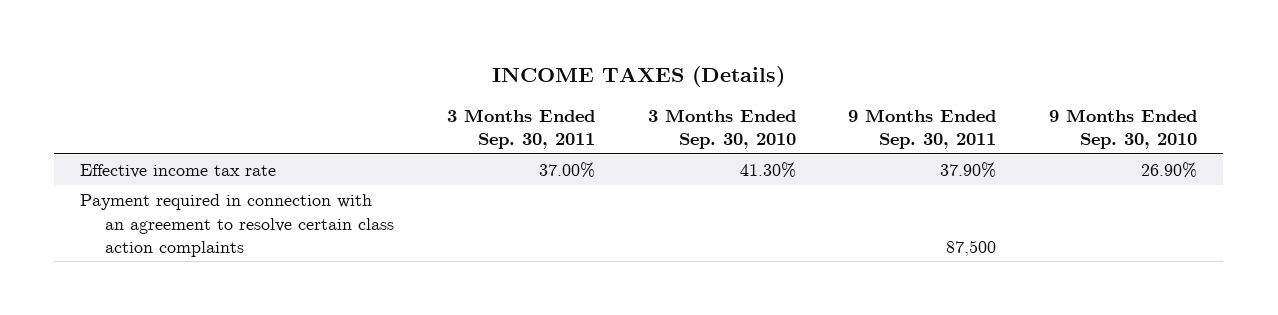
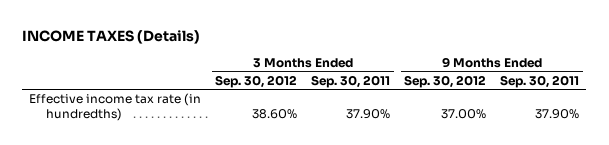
[647,108,796,150] 3 Months Ended Sep. 30, 2010 -> none
[1049,108,1198,150] 9 Months Ended Sep. 30, 2010 -> none
none -> [215,74,298,88] Sep. 30, 2012
none -> [404,74,487,88] Sep. 30, 2012
[80,194,395,257] Payment required in connection with an agreement to resolve certain class action complaints -> none
[80,164,277,179] Effective income tax rate -> [29,93,202,122] Effective income tax rate (in hundredths)
[538,162,595,179] 37.00% -> [346,109,391,120] 37.90%

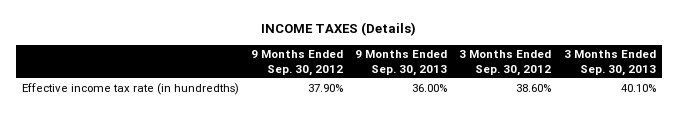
[311,74,391,88] Sep. 30, 2011 -> none
[500,74,580,88] Sep. 30, 2011 -> none
none -> [355,50,448,76] 9 Months Ended Sep. 30, 2013
none -> [563,50,656,76] 3 Months Ended Sep. 30, 2013
[441,109,487,120] 37.00% -> [307,84,343,93] 37.90%

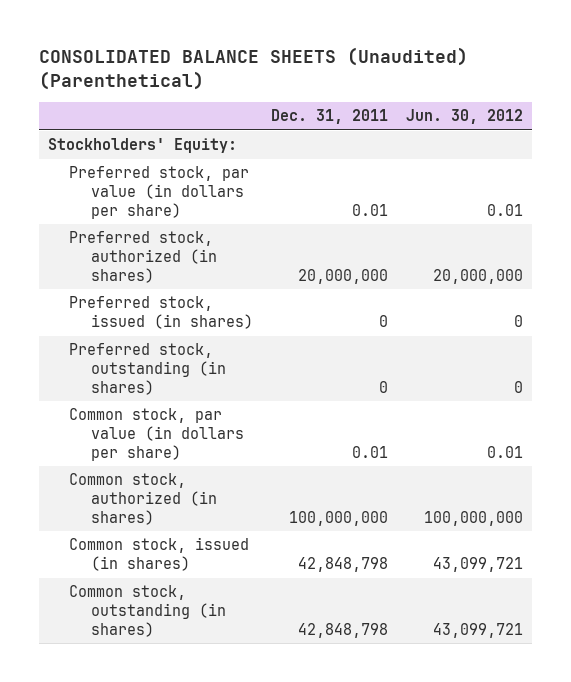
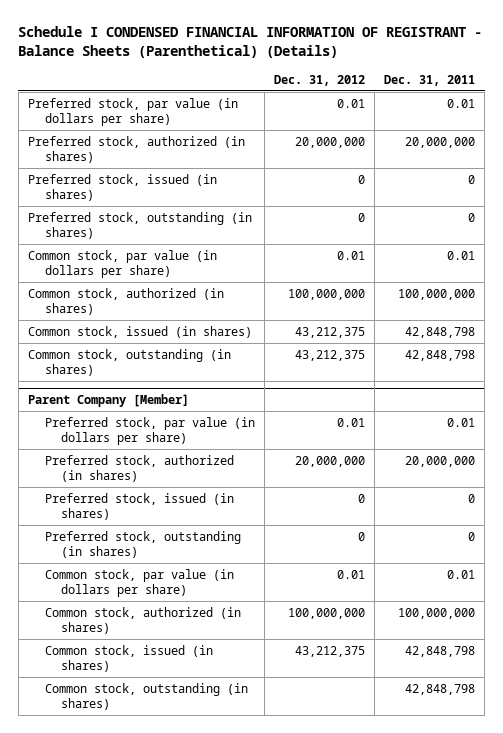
[39,47,469,90] CONSOLIDATED BALANCE SHEETS (Unaudited) (Parenthetical) -> [18,26,483,58] Schedule I CONDENSED FINANCIAL INFORMATION OF REGISTRANT - Balance Sheets (Parenthetical) (Details)
[405,109,523,125] Jun. 30, 2012 -> none
none -> [273,74,365,86] Dec. 31, 2012
[48,138,238,154] Stockholders' Equity: -> none
none -> [28,394,190,408] Parent Company [Member]
none -> [44,416,255,445] Preferred stock, par value (in dollars per share)
none -> [44,454,234,482] Preferred stock, authorized (in shares)
none -> [44,492,234,520] Preferred stock, issued (in shares)
none -> [44,530,241,558] Preferred stock, outstanding (in shares)
none -> [44,568,234,597] Common stock, par value (in dollars per share)
none -> [44,606,241,634] Common stock, authorized (in shares)
none -> [44,644,213,672] Common stock, issued (in shares)
none -> [44,682,248,710] Common stock, outstanding (in shares)

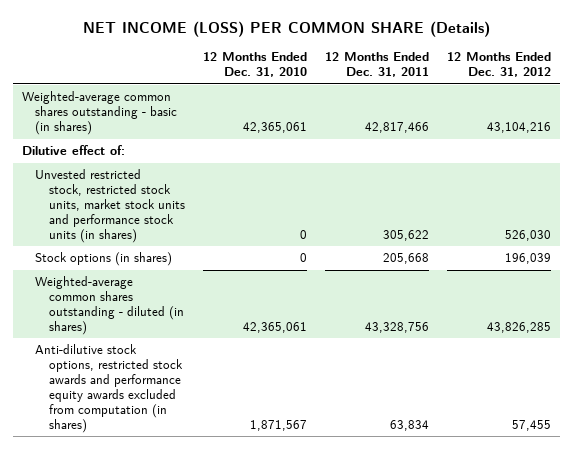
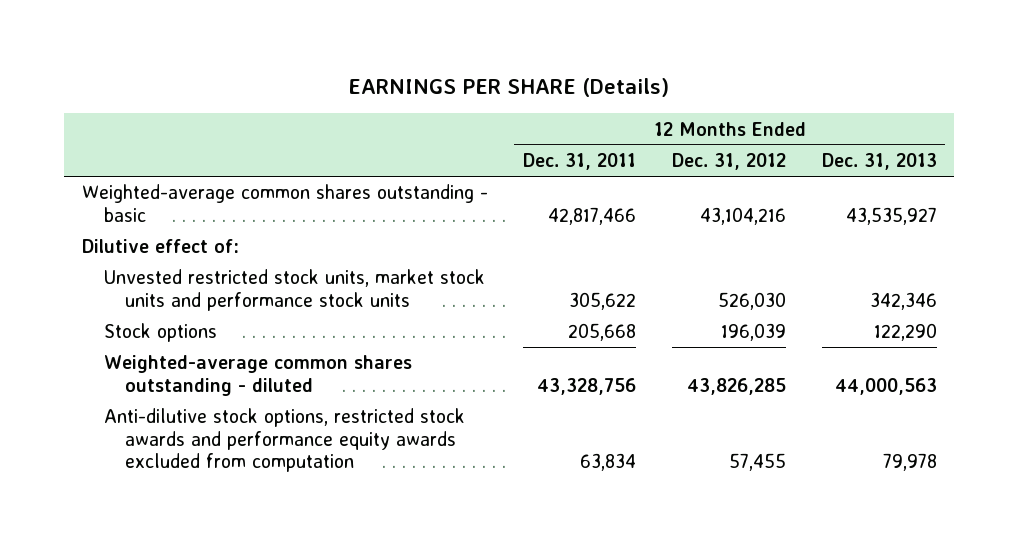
[82,20,490,37] NET INCOME (LOSS) PER COMMON SHARE (Details) -> [348,77,670,97] EARNINGS PER SHARE (Details)
[202,52,307,78] 12 Months Ended Dec. 31, 2010 -> none
none -> [821,152,937,170] Dec. 31, 2013
[22,91,178,136] Weighted-average common shares outstanding - basic (in shares) -> [81,184,488,222] Weighted-average common shares outstanding - basic
[35,169,185,243] Unvested restricted stock, restricted stock units, market stock units and performance stock units (in shares) -> [103,269,485,311] Unvested restricted stock units, market stock units and performance stock units
[35,252,173,267] Stock options (in shares) -> [103,323,217,343] Stock options
[35,276,184,335] Weighted-average common shares outstanding - diluted (in shares) -> [103,355,412,396] Weighted-average common shares outstanding - diluted
[35,344,183,433] Anti-dilutive stock options, restricted stock awards and performance equity awards excluded from computation (in shares) -> [103,408,465,473] Anti-dilutive stock options, restricted stock awards and performance equity awards excluded from computation

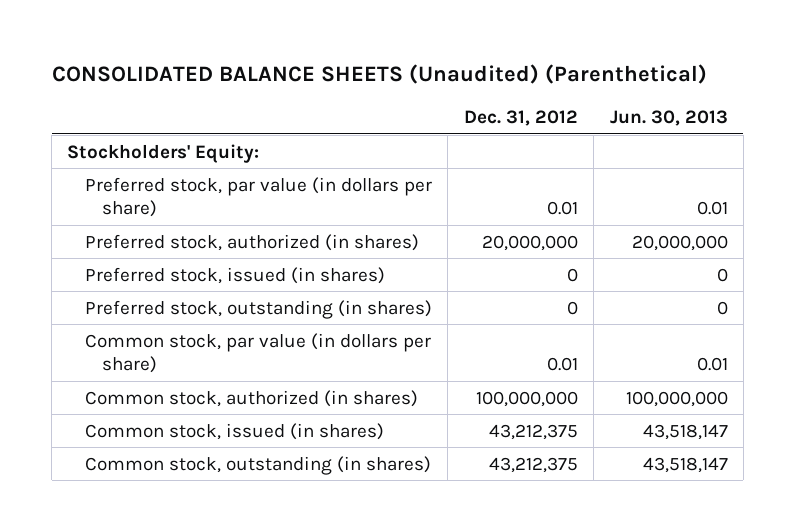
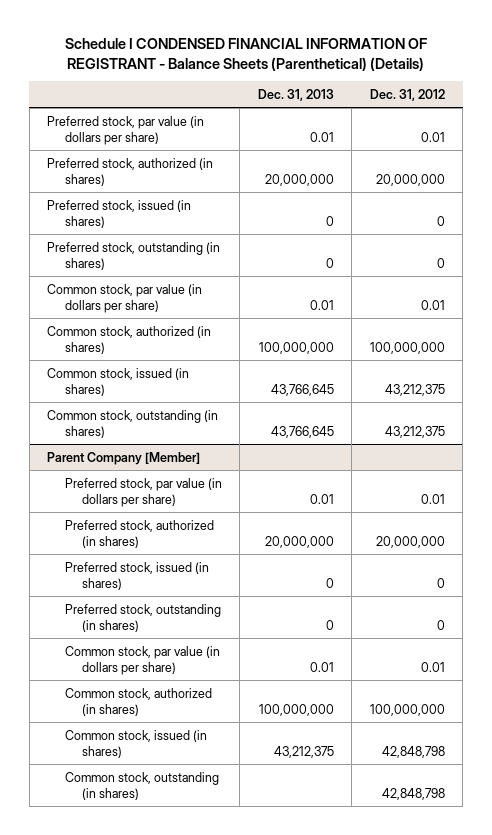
[51,64,707,85] CONSOLIDATED BALANCE SHEETS (Unaudited) (Parenthetical) -> [65,38,428,71] Schedule I CONDENSED FINANCIAL INFORMATION OF REGISTRANT - Balance Sheets (Parenthetical) (Details)
[609,109,728,126] Jun. 30, 2013 -> none
none -> [257,88,334,101] Dec. 31, 2013
[67,143,260,163] Stockholders' Equity: -> none
none -> [47,451,201,465] Parent Company [Member]
none -> [64,477,222,507] Preferred stock, par value (in dollars per share)
none -> [64,519,214,548] Preferred stock, authorized (in shares)
none -> [64,561,209,590] Preferred stock, issued (in shares)
none -> [64,603,221,632] Preferred stock, outstanding (in shares)
none -> [64,645,220,675] Common stock, par value (in dollars per share)
none -> [64,687,212,716] Common stock, authorized (in shares)
none -> [64,729,207,758] Common stock, issued (in shares)
none -> [64,771,219,800] Common stock, outstanding (in shares)

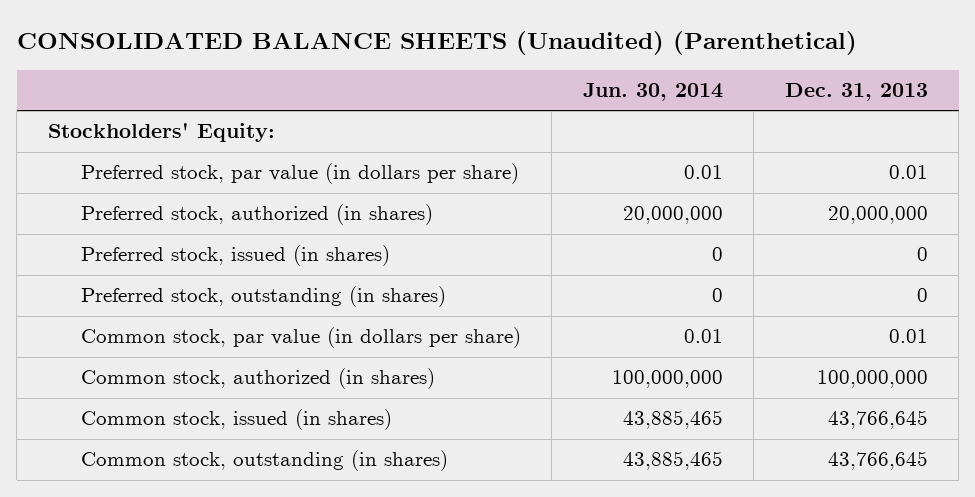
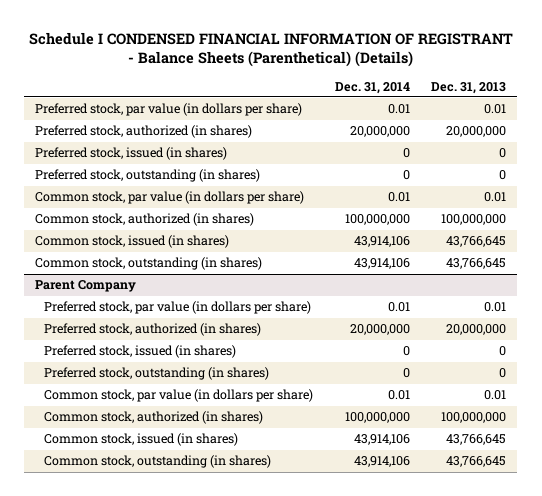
[16,31,857,56] CONSOLIDATED BALANCE SHEETS (Unaudited) (Parenthetical) -> [28,31,513,67] Schedule I CONDENSED FINANCIAL INFORMATION OF REGISTRANT - Balance Sheets (Parenthetical) (Details)
[582,83,723,102] Jun. 30, 2014 -> none
none -> [334,81,410,94] Dec. 31, 2014
[47,123,275,143] Stockholders' Equity: -> none
none -> [35,280,137,293] Parent Company
none -> [44,301,312,315] Preferred stock, par value (in dollars per share)
none -> [44,323,262,337] Preferred stock, authorized (in shares)
none -> [44,345,237,359] Preferred stock, issued (in shares)
none -> [44,367,270,381] Preferred stock, outstanding (in shares)
none -> [44,389,314,403] Common stock, par value (in dollars per share)
none -> [44,411,264,425] Common stock, authorized (in shares)
none -> [44,433,239,447] Common stock, issued (in shares)
none -> [44,455,272,469] Common stock, outstanding (in shares)

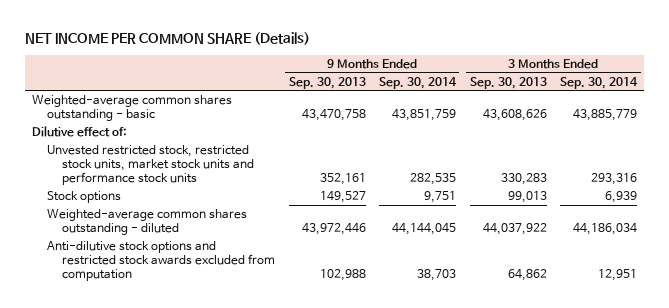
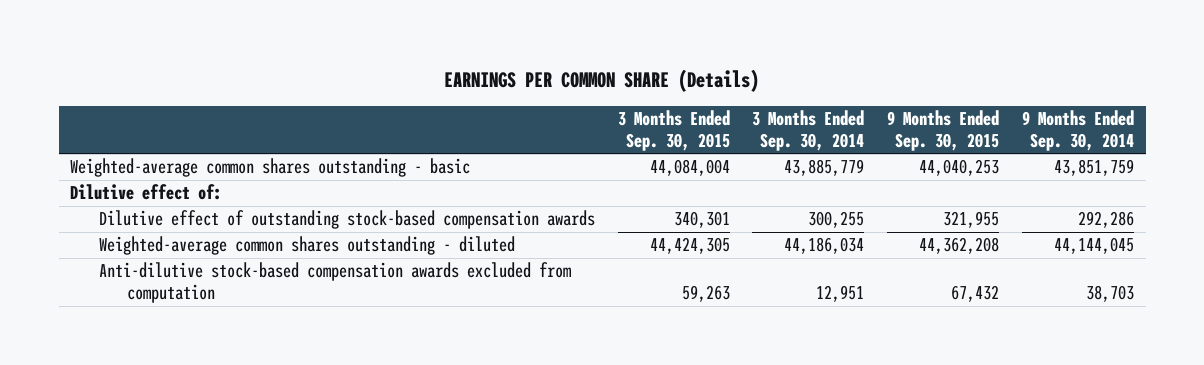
[24,31,310,45] NET INCOME PER COMMON SHARE (Details) -> [444,69,760,93] EARNINGS PER COMMON SHARE (Details)
[288,76,366,89] Sep. 30, 2013 -> none
[469,76,547,89] Sep. 30, 2013 -> none
none -> [617,110,730,151] 3 Months Ended Sep. 30, 2015
none -> [887,110,1000,151] 9 Months Ended Sep. 30, 2015
[46,145,254,186] Unvested restricted stock, restricted stock units, market stock units and performance stock units -> none
[46,191,121,204] Stock options -> none
none -> [98,210,595,230] Dilutive effect of outstanding stock-based compensation awards
[46,241,275,282] Anti-dilutive stock options and restricted stock awards excluded from computation -> [98,262,571,303] Anti-dilutive stock-based compensation awards excluded from computation

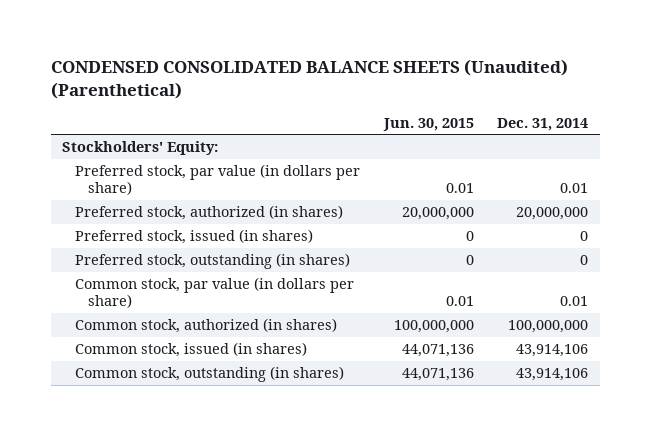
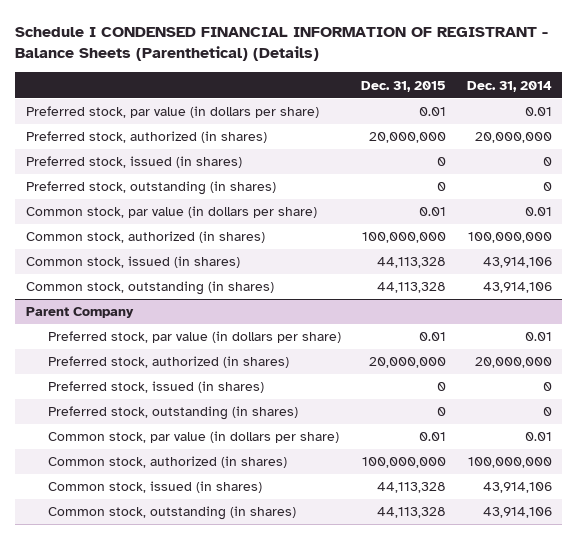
[50,59,568,99] CONDENSED CONSOLIDATED BALANCE SHEETS (Unaudited) (Parenthetical) -> [15,26,549,62] Schedule I CONDENSED FINANCIAL INFORMATION OF REGISTRANT - Balance Sheets (Parenthetical) (Details)
[382,117,474,131] Jun. 30, 2015 -> none
none -> [361,80,447,92] Dec. 31, 2015
[62,141,219,156] Stockholders' Equity: -> none
none -> [25,307,134,319] Parent Company
none -> [47,331,341,344] Preferred stock, par value (in dollars per share)
none -> [47,356,289,369] Preferred stock, authorized (in shares)
none -> [47,381,264,394] Preferred stock, issued (in shares)
none -> [47,406,298,421] Preferred stock, outstanding (in shares)
none -> [47,431,339,444] Common stock, par value (in dollars per share)
none -> [47,456,287,469] Common stock, authorized (in shares)
none -> [47,481,262,494] Common stock, issued (in shares)
none -> [47,506,296,521] Common stock, outstanding (in shares)

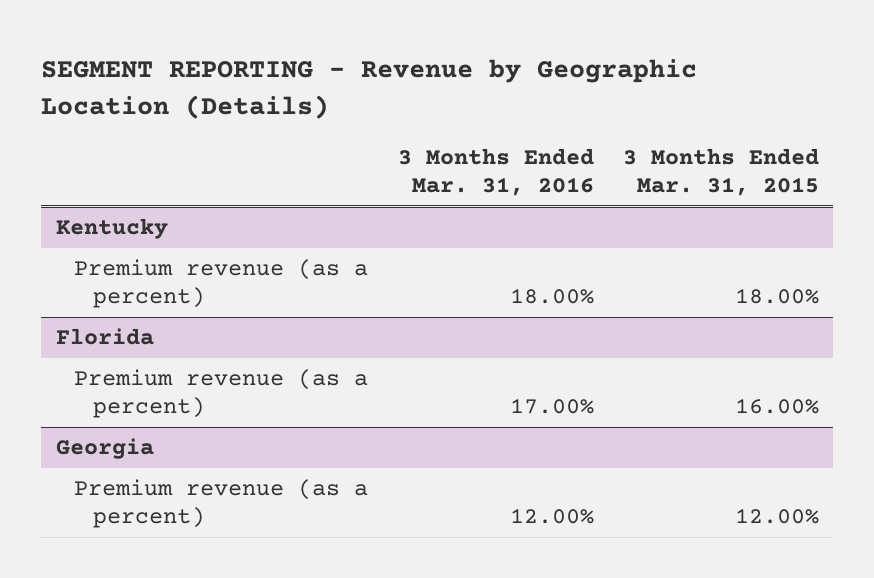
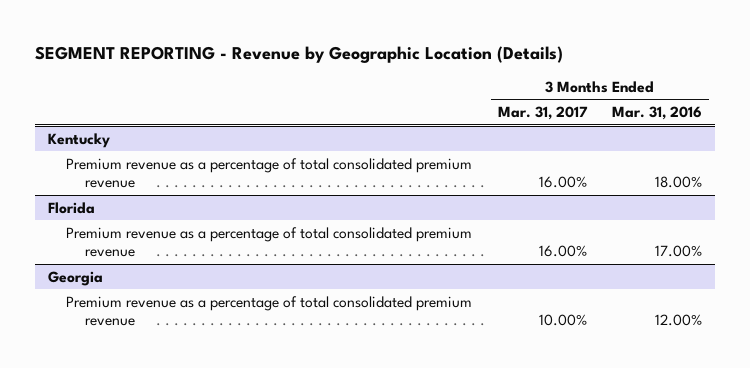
[622,148,819,196] 3 Months Ended Mar. 31, 2015 -> none
none -> [497,106,588,121] Mar. 31, 2017
[74,259,369,308] Premium revenue (as a percent) -> [66,157,473,189] Premium revenue as a percentage of total consolidated premium revenue
[74,369,369,418] Premium revenue (as a percent) -> [66,226,473,258] Premium revenue as a percentage of total consolidated premium revenue
[74,479,369,528] Premium revenue (as a percent) -> [66,295,473,327] Premium revenue as a percentage of total consolidated premium revenue

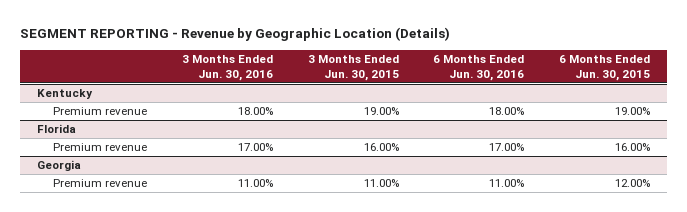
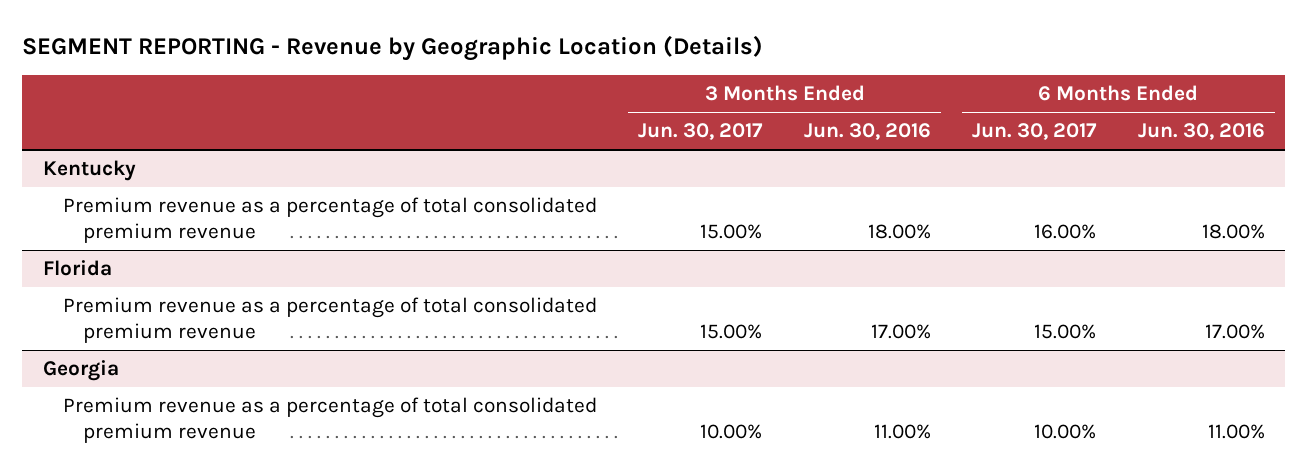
[307,54,399,81] 3 Months Ended Jun. 30, 2015 -> none
[558,54,650,81] 6 Months Ended Jun. 30, 2015 -> none
none -> [638,123,764,141] Jun. 30, 2017
none -> [972,123,1098,141] Jun. 30, 2017
[53,107,148,116] Premium revenue -> [62,197,597,243] Premium revenue as a percentage of total consolidated premium revenue
[53,143,148,152] Premium revenue -> [62,297,597,343] Premium revenue as a percentage of total consolidated premium revenue
[53,179,148,188] Premium revenue -> [62,397,597,443] Premium revenue as a percentage of total consolidated premium revenue

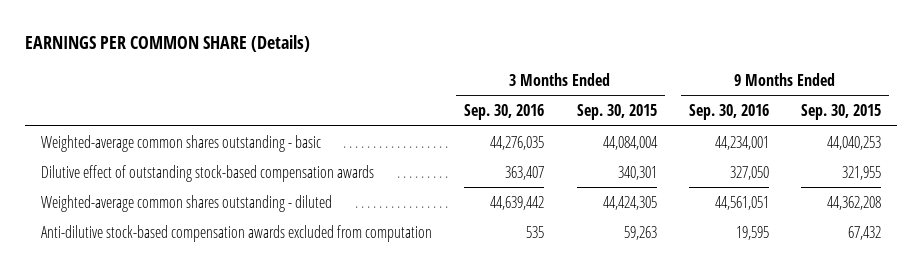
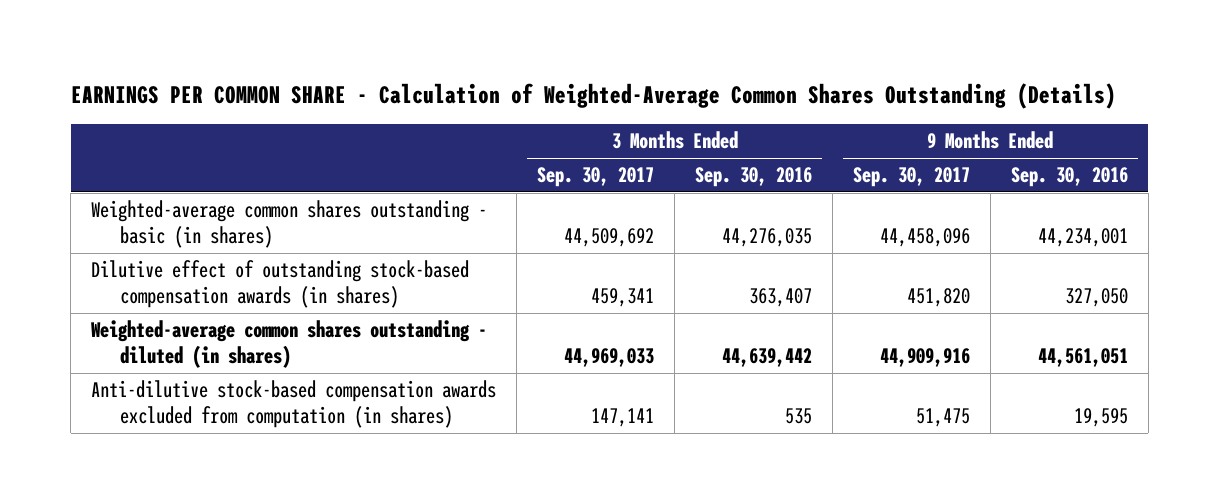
[25,35,311,53] EARNINGS PER COMMON SHARE (Details) -> [70,83,1116,110] EARNINGS PER COMMON SHARE - Calculation of Weighted-Average Common Shares Outstanding (Details)
[576,104,657,121] Sep. 30, 2015 -> none
[800,104,881,121] Sep. 30, 2015 -> none
none -> [537,167,655,188] Sep. 30, 2017
none -> [852,167,970,188] Sep. 30, 2017
[41,134,322,152] Weighted-average common shares outstanding - basic -> [91,200,488,249] Weighted-average common shares outstanding - basic (in shares)
[41,164,375,182] Dilutive effect of outstanding stock-based compensation awards -> [91,260,470,309] Dilutive effect of outstanding stock-based compensation awards (in shares)
[41,194,333,212] Weighted-average common shares outstanding - diluted -> [91,320,488,369] Weighted-average common shares outstanding - diluted (in shares)
[41,224,433,242] Anti-dilutive stock-based compensation awards excluded from computation -> [91,380,497,429] Anti-dilutive stock-based compensation awards excluded from computation (in shares)

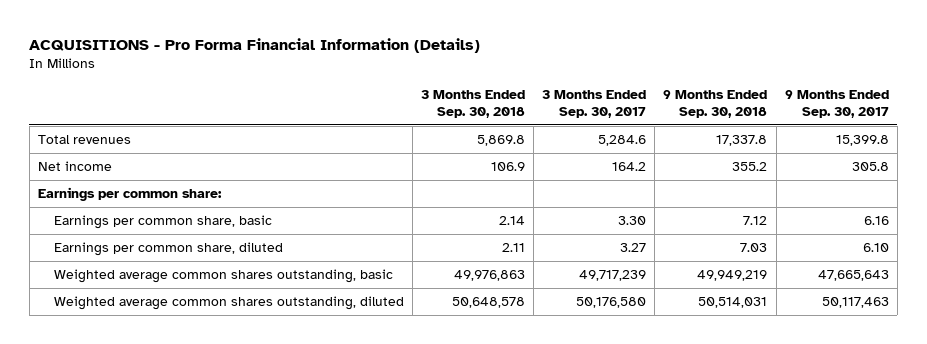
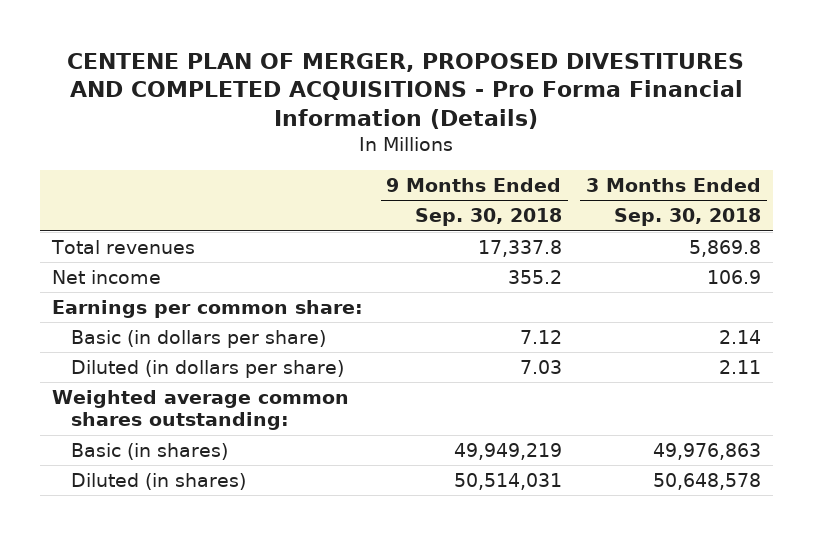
[29,37,481,53] ACQUISITIONS - Pro Forma Financial Information (Details) -> [67,52,745,130] CENTENE PLAN OF MERGER, PROPOSED DIVESTITURES AND COMPLETED ACQUISITIONS - Pro Forma Financial Information (Details)
[542,90,647,118] 3 Months Ended Sep. 30, 2017 -> none
[784,90,889,118] 9 Months Ended Sep. 30, 2017 -> none
[53,215,272,230] Earnings per common share, basic -> [71,329,327,348] Basic (in dollars per share)
[53,242,283,257] Earnings per common share, diluted -> [71,359,345,378] Diluted (in dollars per share)
none -> [51,389,349,431] Weighted average common shares outstanding:
[53,269,393,284] Weighted average common shares outstanding, basic -> [71,442,229,460] Basic (in shares)
[53,296,404,311] Weighted average common shares outstanding, diluted -> [71,472,247,490] Diluted (in shares)

